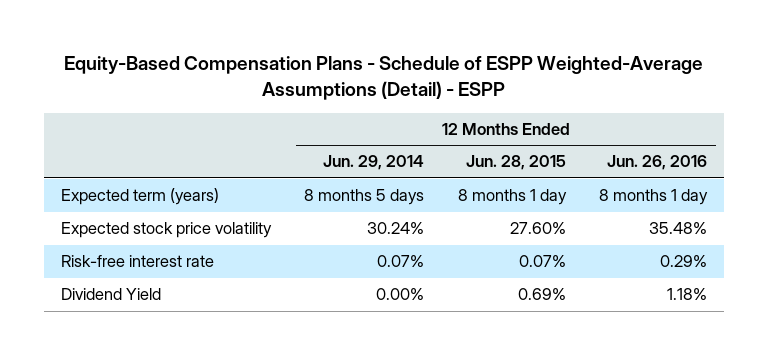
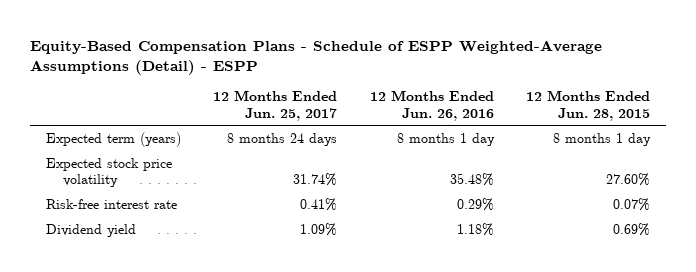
[323,155,425,171] Jun. 29, 2014 -> none
none -> [213,90,338,121] 12 Months Ended Jun. 25, 2017
[60,288,161,301] Dividend Yield -> [46,223,137,237] Dividend yield

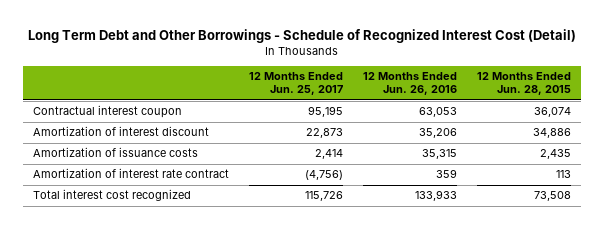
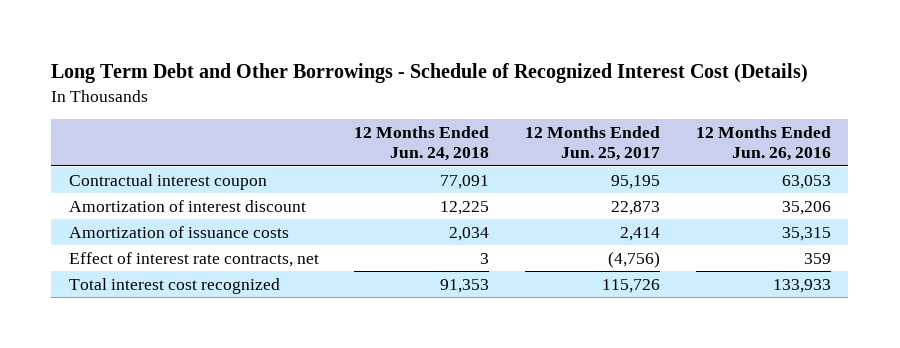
[27,28,576,43] Long Term Debt and Other Borrowings - Schedule of Recognized Interest Cost (Detail) -> [51,63,809,84] Long Term Debt and Other Borrowings - Schedule of Recognized Interest Cost (Details)
[476,72,571,96] 12 Months Ended Jun. 28, 2015 -> none
none -> [354,125,490,162] 12 Months Ended Jun. 24, 2018
[32,168,229,179] Amortization of interest rate contract -> [68,251,319,267] Effect of interest rate contracts, net

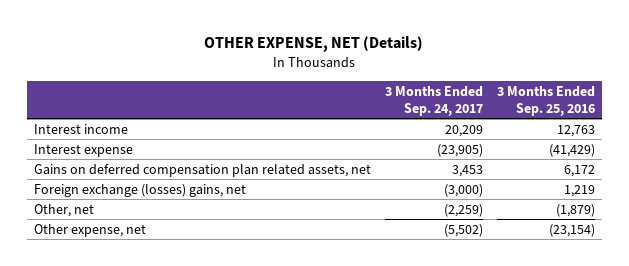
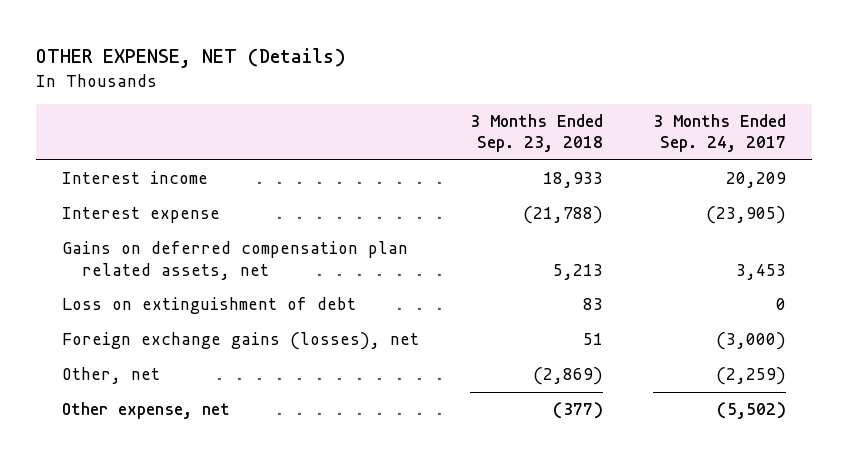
[497,85,596,116] 3 Months Ended Sep. 25, 2016 -> none
none -> [469,114,603,153] 3 Months Ended Sep. 23, 2018
none -> [61,297,356,315] Loss on extinguishment of debt
[33,183,246,197] Foreign exchange (losses) gains, net -> [61,332,419,351] Foreign exchange gains (losses), net

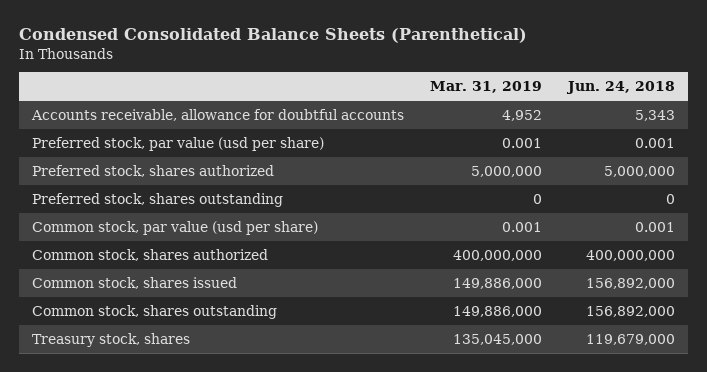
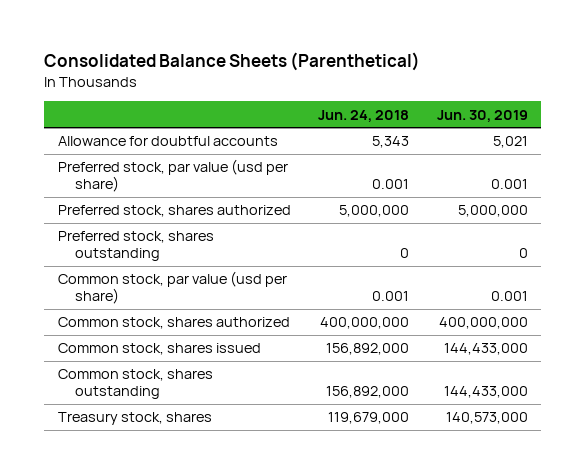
[19,28,528,44] Condensed Consolidated Balance Sheets (Parenthetical) -> [43,51,420,71] Consolidated Balance Sheets (Parenthetical)
[430,80,543,93] Mar. 31, 2019 -> none
none -> [436,109,528,122] Jun. 30, 2019
[31,108,405,121] Accounts receivable, allowance for doubtful accounts -> [57,136,278,147] Allowance for doubtful accounts

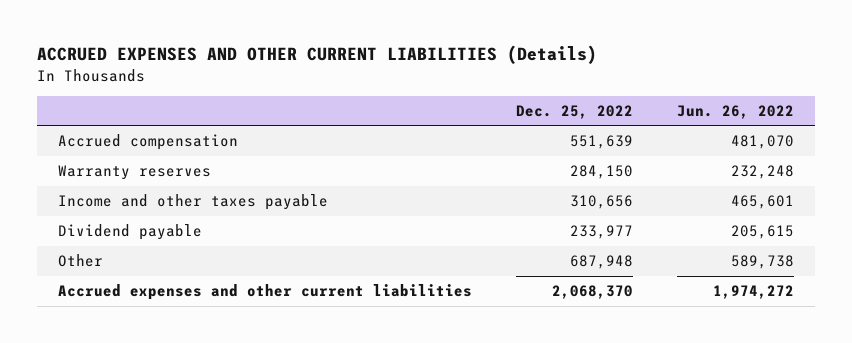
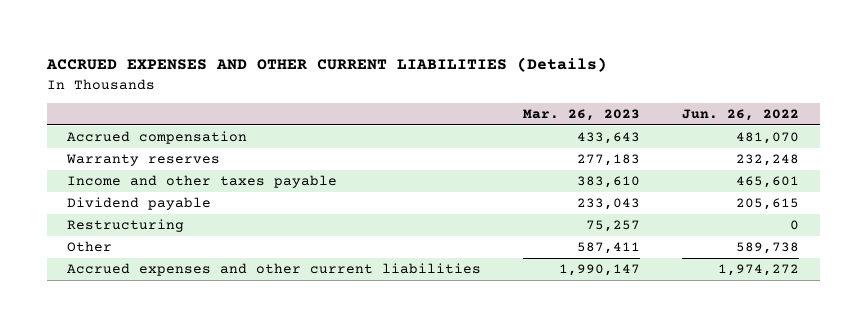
[516,104,634,119] Dec. 25, 2022 -> none
none -> [523,109,641,122] Mar. 26, 2023
none -> [67,219,185,233] Restructuring

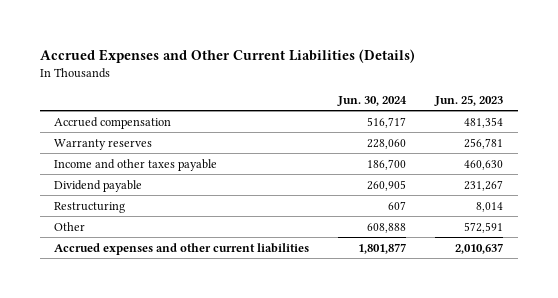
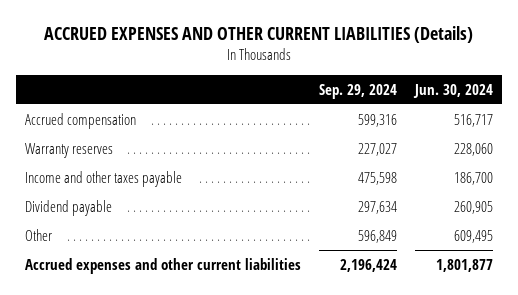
[39,48,415,63] Accrued Expenses and Other Current Liabilities (Details) -> [44,25,474,43] ACCRUED EXPENSES AND OTHER CURRENT LIABILITIES (Details)
[434,95,504,107] Jun. 25, 2023 -> none
none -> [319,83,398,99] Sep. 29, 2024
[54,201,126,213] Restructuring -> none
[367,222,407,233] 608,888 -> [453,229,493,243] 609,495

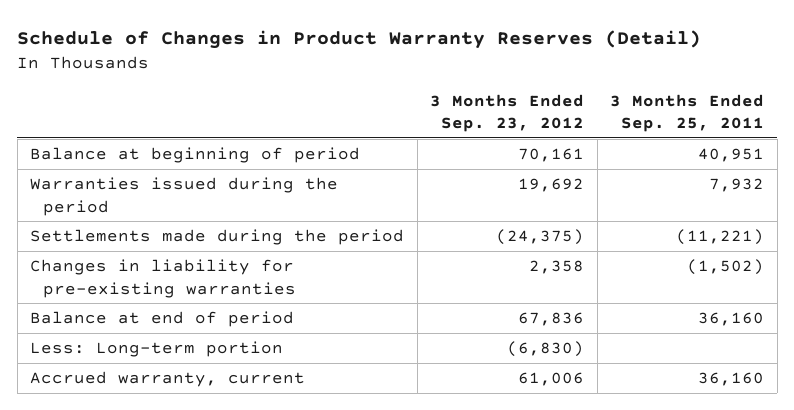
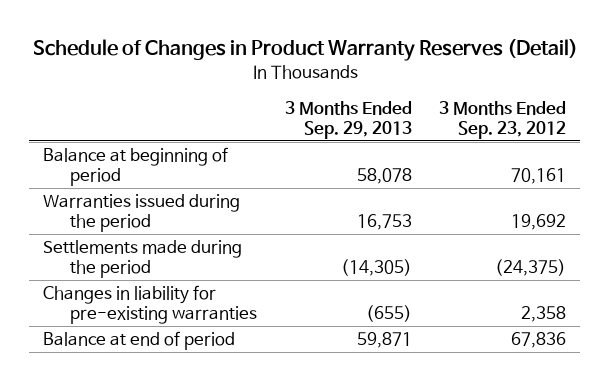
[610,93,765,133] 3 Months Ended Sep. 25, 2011 -> none
none -> [284,100,412,139] 3 Months Ended Sep. 29, 2013
[30,341,284,358] Less: Long-term portion -> none
[30,371,306,388] Accrued warranty, current -> none

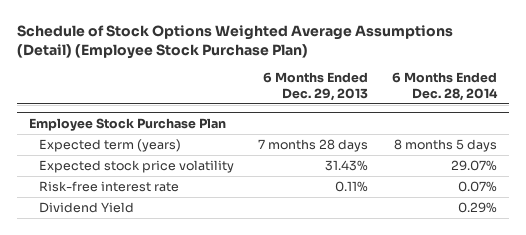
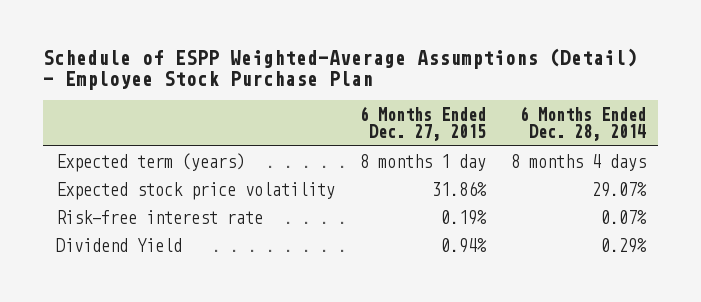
[16,24,453,59] Schedule of Stock Options Weighted Average Assumptions (Detail) (Employee Stock Purchase Plan) -> [42,47,637,91] Schedule of ESPP Weighted-Average Assumptions (Detail) - Employee Stock Purchase Plan
[262,72,368,101] 6 Months Ended Dec. 29, 2013 -> none
none -> [359,105,486,141] 6 Months Ended Dec. 27, 2015
[28,117,226,131] Employee Stock Purchase Plan -> none
[393,139,497,153] 8 months 5 days -> [510,153,646,171] 8 months 4 days

